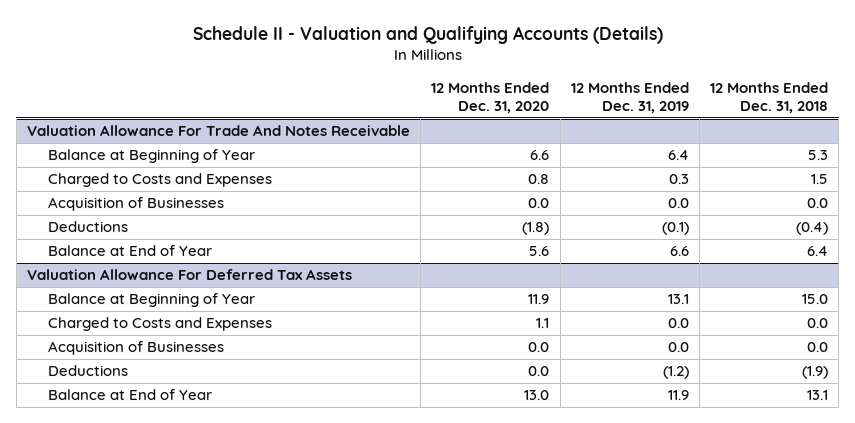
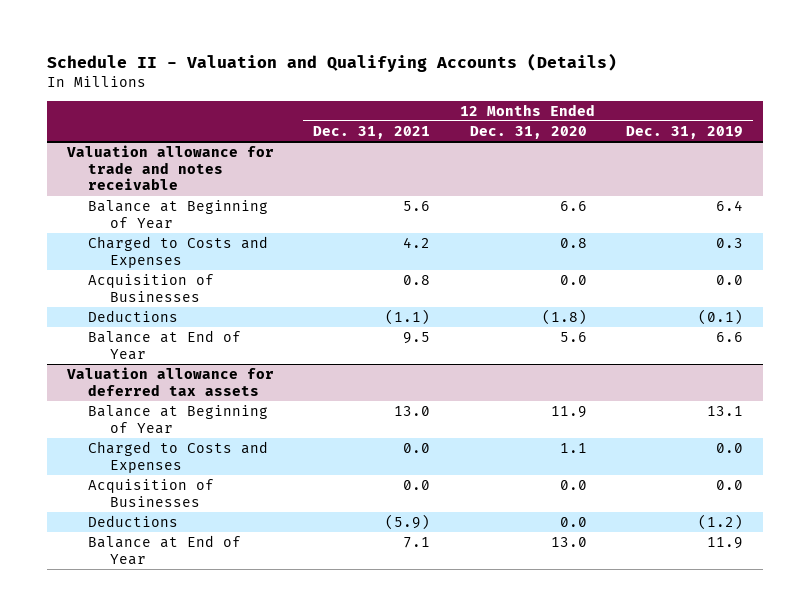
[710,81,829,114] 12 Months Ended Dec. 31, 2018 -> none
none -> [313,125,431,139] Dec. 31, 2021
[27,125,411,137] Valuation Allowance For Trade And Notes Receivable -> [66,144,274,191] Valuation allowance for trade and notes receivable
[27,269,353,281] Valuation Allowance For Deferred Tax Assets -> [66,366,274,396] Valuation allowance for deferred tax assets

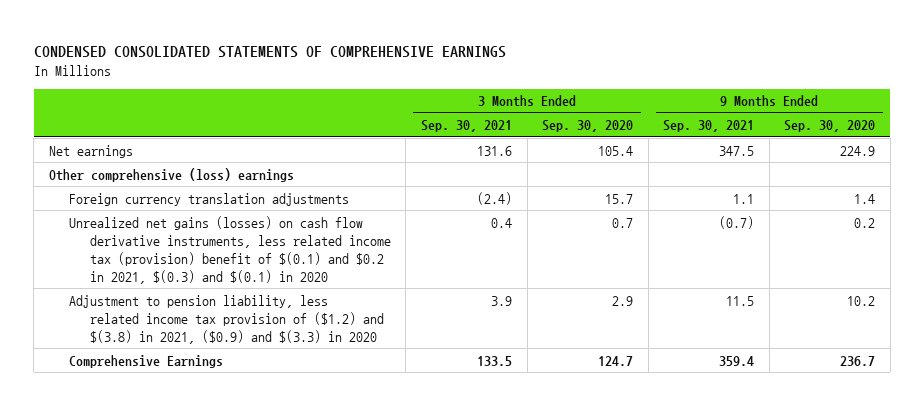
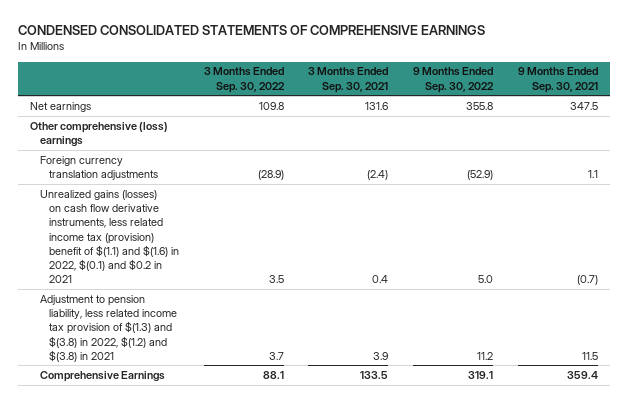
[542,120,634,133] Sep. 30, 2020 -> none
[784,120,876,133] Sep. 30, 2020 -> none
none -> [203,67,285,93] 3 Months Ended Sep. 30, 2022
none -> [412,67,494,93] 9 Months Ended Sep. 30, 2022
[69,215,391,284] Unrealized net gains (losses) on cash flow derivative instruments, less related income tax (provision) benefit of $(0.1) and $0.2 in 2021, $(0.3) and $(0.1) in 2020 -> [39,189,179,284] Unrealized gains (losses) on cash flow derivative instruments, less related income tax (provision) benefit of $(1.1) and $(1.6) in 2022, $(0.1) and $0.2 in 2021
[69,294,384,344] Adjustment to pension liability, less related income tax provision of ($1.2) and $(3.8) in 2021, ($0.9) and $(3.3) in 2020 -> [39,294,177,362] Adjustment to pension liability, less related income tax provision of $(1.3) and $(3.8) in 2022, $(1.2) and $(3.8) in 2021

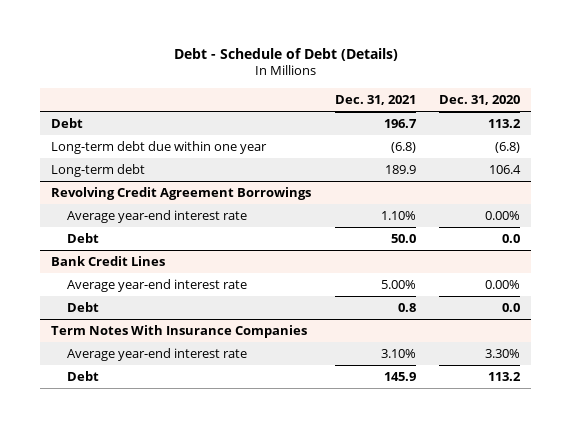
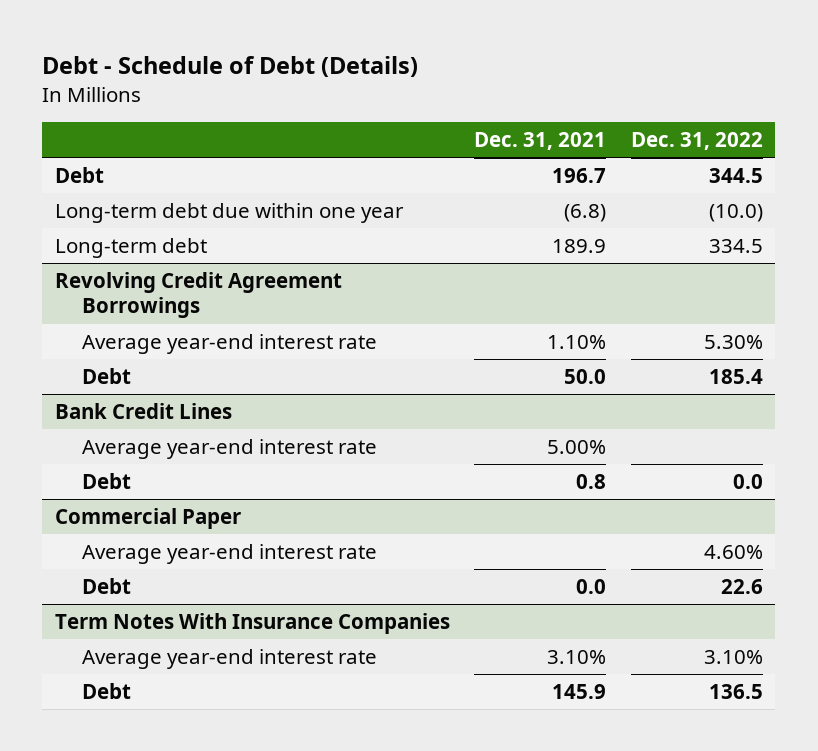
[438,94,520,105] Dec. 31, 2020 -> none
none -> [630,132,763,151] Dec. 31, 2022
none -> [54,507,241,529] Commercial Paper
none -> [81,543,377,564] Average year-end interest rate
none -> [81,577,131,594] Debt

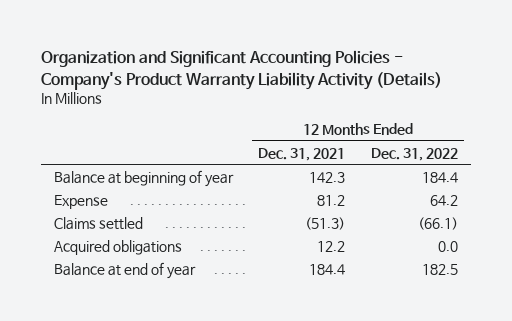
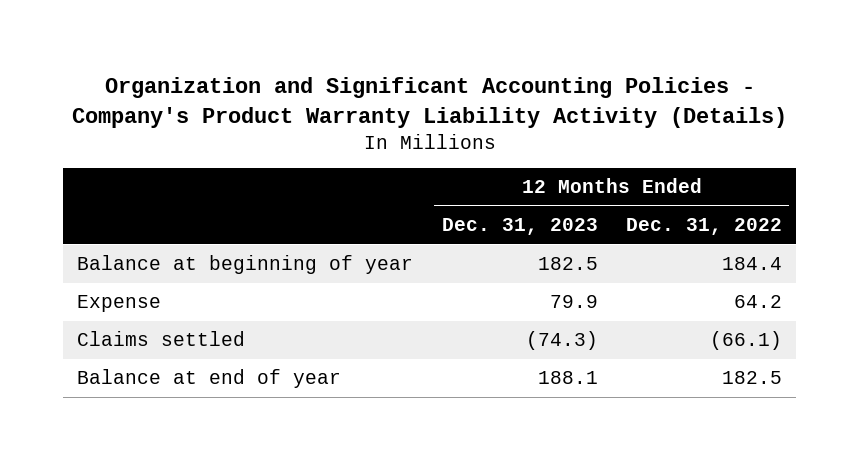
[258,147,346,161] Dec. 31, 2021 -> none
none -> [441,218,598,236] Dec. 31, 2023
[53,239,182,255] Acquired obligations -> none

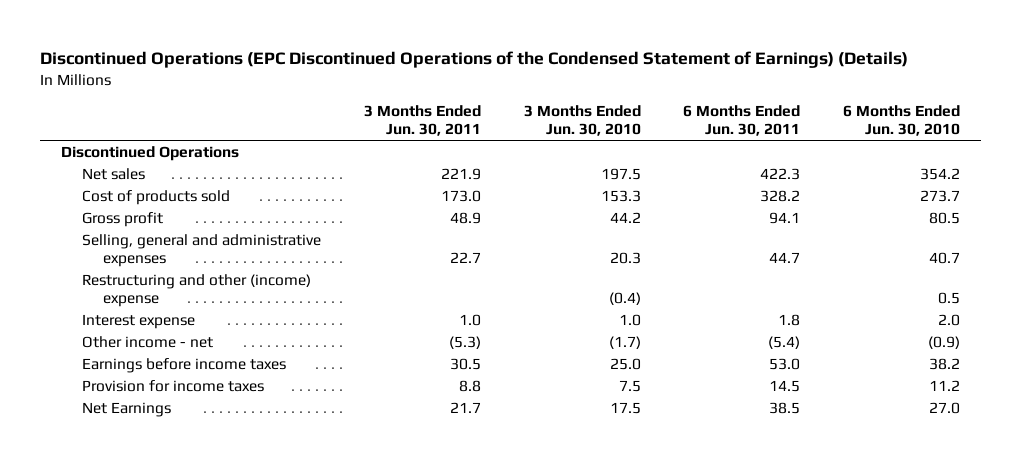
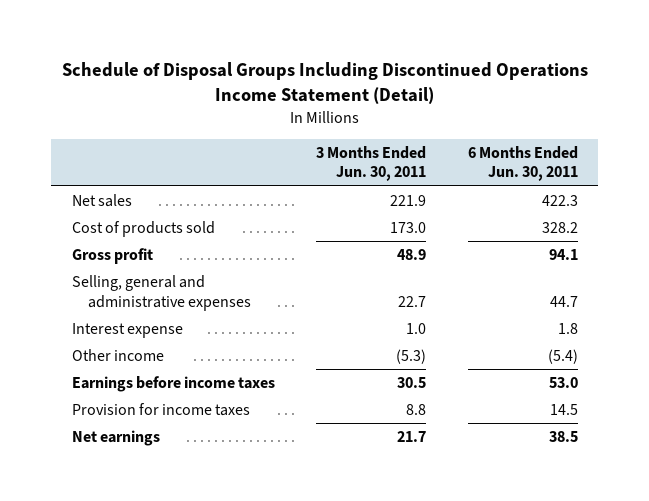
[40,50,909,68] Discontinued Operations (EPC Discontinued Operations of the Condensed Statement of Earnings) (Details) -> [61,61,588,104] Schedule of Disposal Groups Including Discontinued Operations Income Statement (Detail)
[523,105,641,137] 3 Months Ended Jun. 30, 2010 -> none
[843,105,961,137] 6 Months Ended Jun. 30, 2010 -> none
[61,146,240,162] Discontinued Operations -> none
[82,274,312,308] Restructuring and other (income) expense -> none
[82,336,214,349] Other income - net -> [71,349,164,362] Other income
[82,402,172,418] Net Earnings -> [71,430,160,447] Net earnings

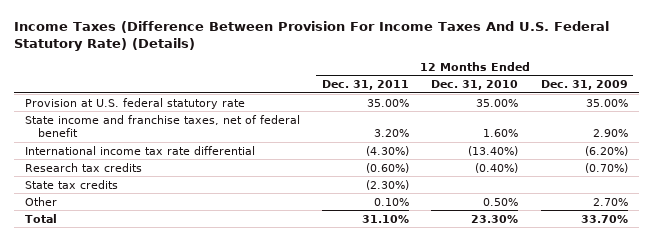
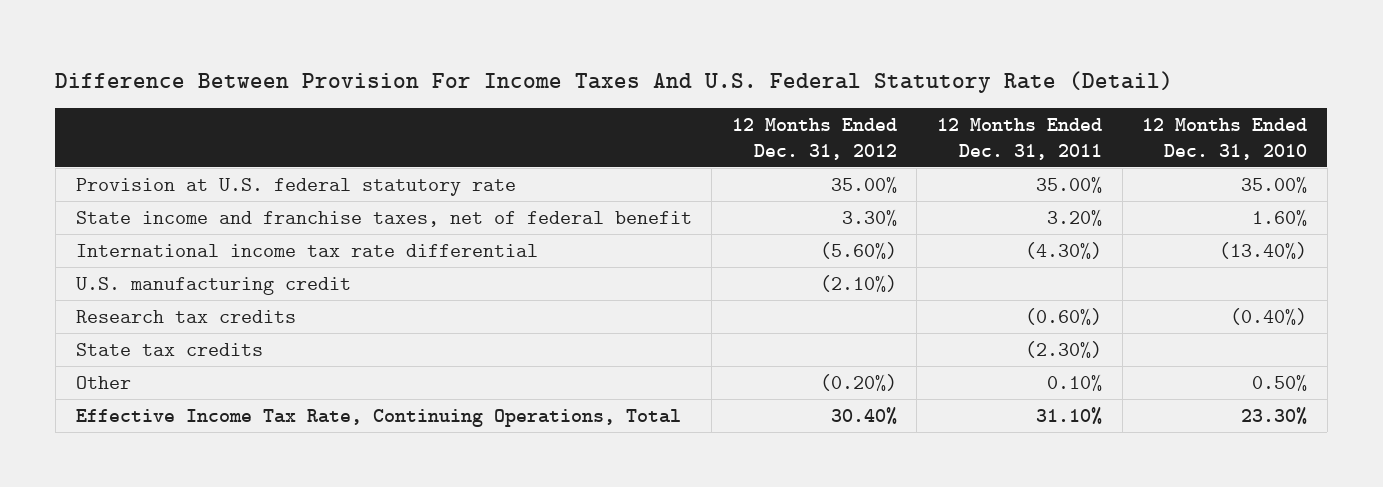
[13,20,609,51] Income Taxes (Difference Between Provision For Income Taxes And U.S. Federal Statutory Rate) (Details) -> [55,70,1174,93] Difference Between Provision For Income Taxes And U.S. Federal Statutory Rate (Detail)
[540,80,628,91] Dec. 31, 2009 -> none
none -> [731,117,897,160] 12 Months Ended Dec. 31, 2012
none -> [75,276,351,295] U.S. manufacturing credit
[24,213,57,223] Total -> [75,408,681,427] Effective Income Tax Rate, Continuing Operations, Total

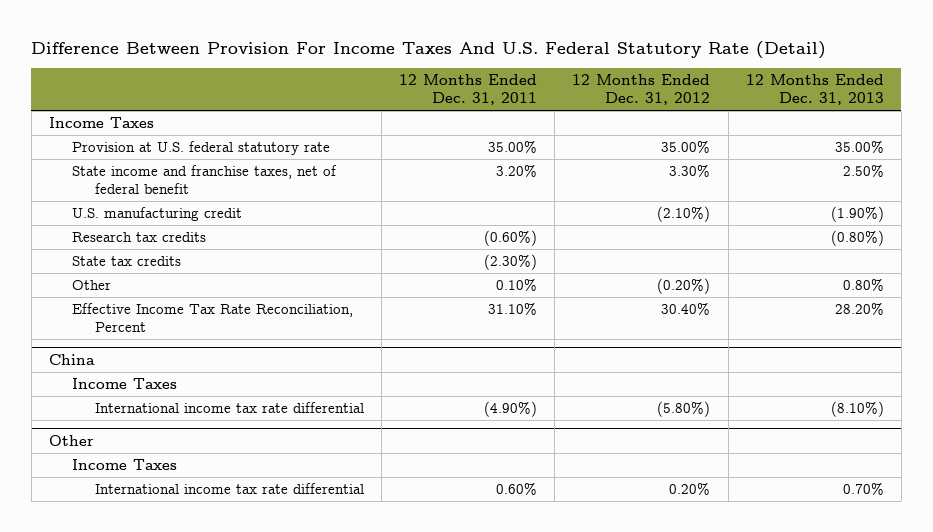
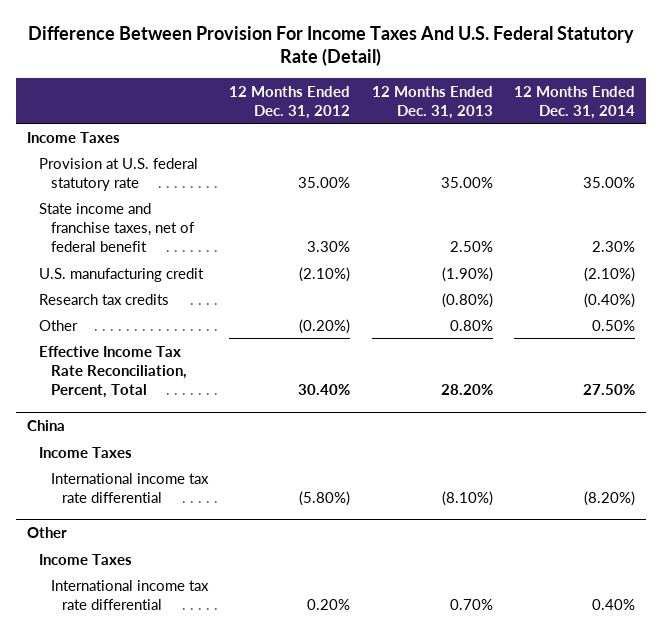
[399,74,538,106] 12 Months Ended Dec. 31, 2011 -> none
none -> [514,85,636,119] 12 Months Ended Dec. 31, 2014
[71,256,181,267] State tax credits -> none
[71,303,353,333] Effective Income Tax Rate Reconciliation, Percent -> [38,345,187,398] Effective Income Tax Rate Reconciliation, Percent, Total

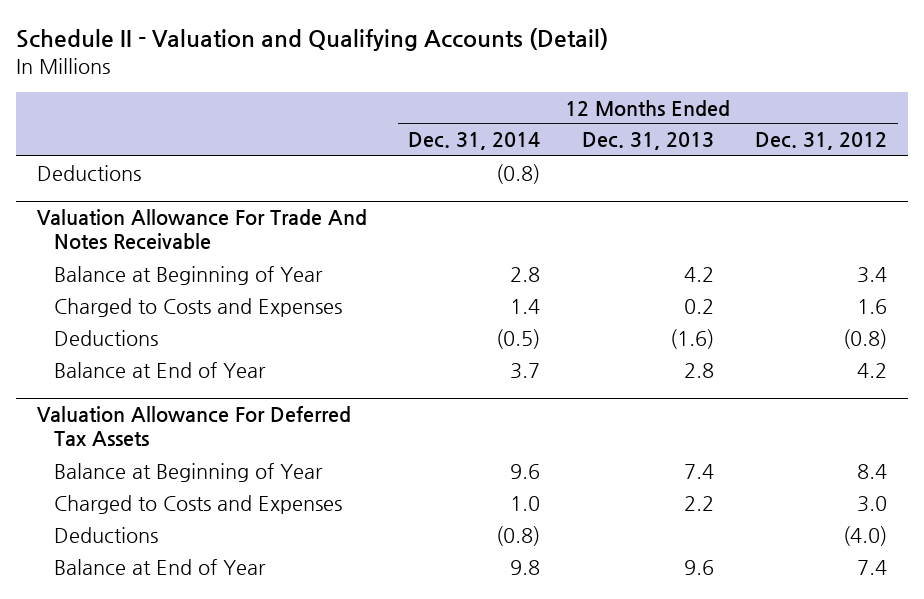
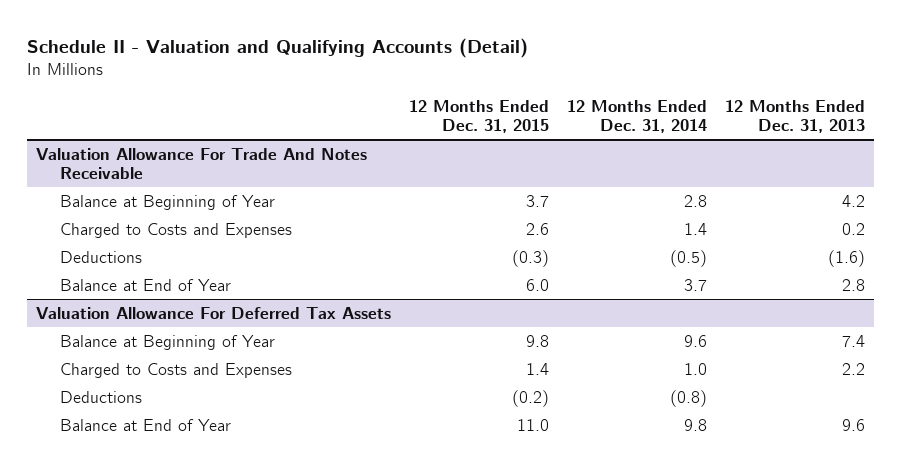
[755,132,888,151] Dec. 31, 2012 -> none
none -> [409,99,550,134] 12 Months Ended Dec. 31, 2015
[36,164,141,181] Deductions -> none

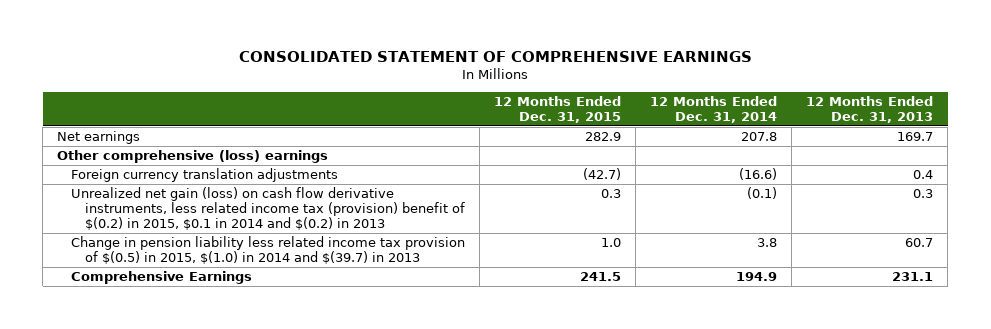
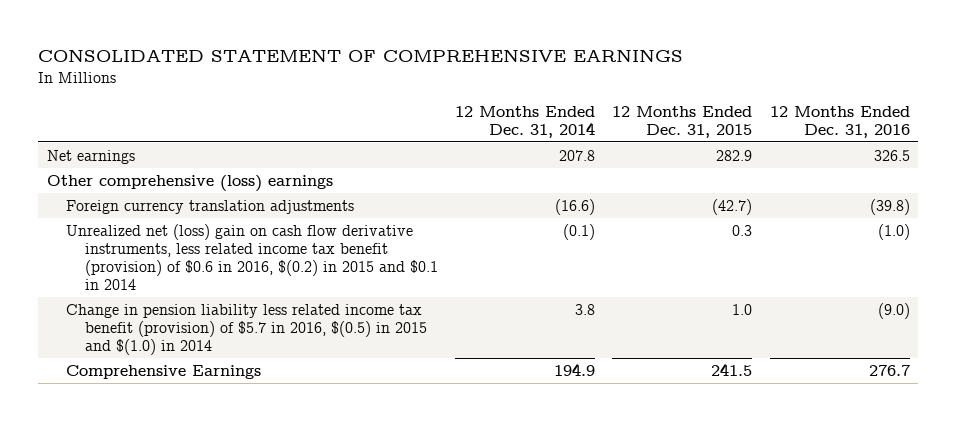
[806,95,934,123] 12 Months Ended Dec. 31, 2013 -> none
none -> [769,105,910,138] 12 Months Ended Dec. 31, 2016
[71,186,466,231] Unrealized net gain (loss) on cash flow derivative instruments, less related income tax (provision) benefit of $(0.2) in 2015, $0.1 in 2014 and $(0.2) in 2013 -> [66,223,439,290] Unrealized net (loss) gain on cash flow derivative instruments, less related income tax benefit (provision) of $0.6 in 2016, $(0.2) in 2015 and $0.1 in 2014
[71,235,466,265] Change in pension liability less related income tax provision of $(0.5) in 2015, $(1.0) in 2014 and $(39.7) in 2013 -> [66,303,428,355] Change in pension liability less related income tax benefit (provision) of $5.7 in 2016, $(0.5) in 2015 and $(1.0) in 2014

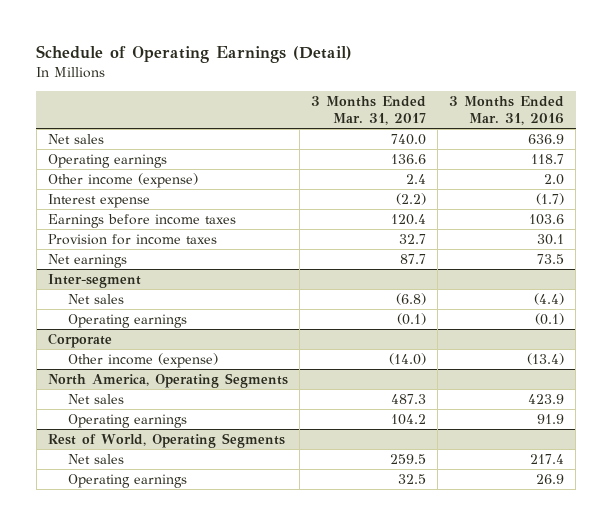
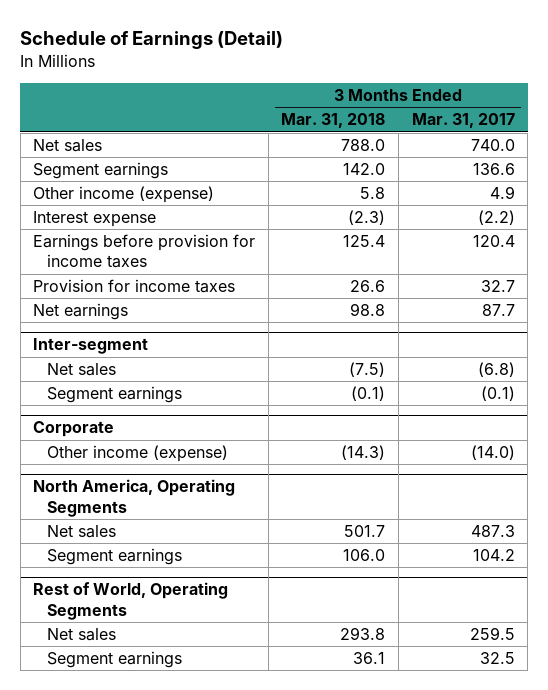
[36,45,353,64] Schedule of Operating Earnings (Detail) -> [20,31,284,50] Schedule of Earnings (Detail)
[449,96,565,125] 3 Months Ended Mar. 31, 2016 -> none
none -> [281,113,386,129] Mar. 31, 2018
[47,153,167,168] Operating earnings -> [33,162,169,180] Segment earnings
[405,173,426,184] 2.4 -> [489,186,515,200] 4.9
[47,213,236,228] Earnings before income taxes -> [33,234,256,269] Earnings before provision for income taxes
[67,313,187,328] Operating earnings -> [47,386,183,404] Segment earnings
[67,413,187,428] Operating earnings -> [47,548,183,566] Segment earnings
[67,473,187,488] Operating earnings -> [47,651,183,669] Segment earnings

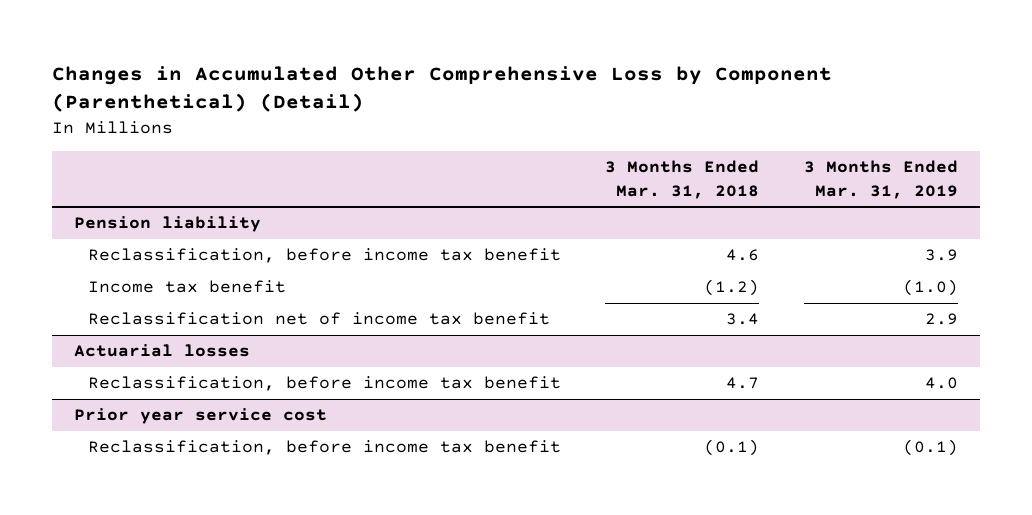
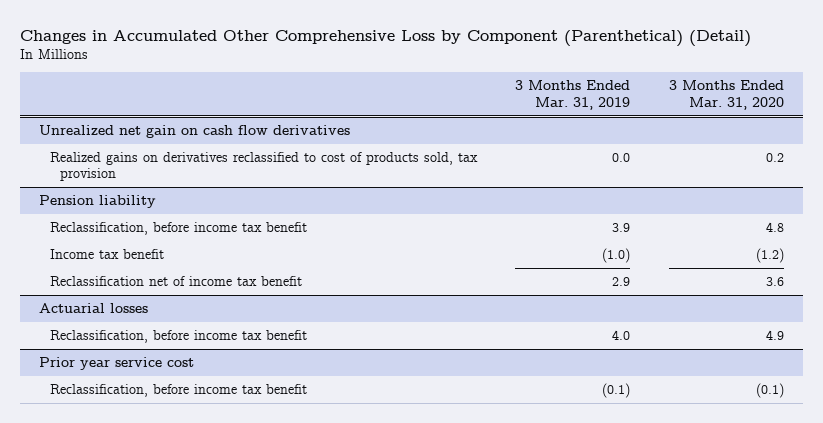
[605,160,760,199] 3 Months Ended Mar. 31, 2018 -> none
none -> [668,80,784,110] 3 Months Ended Mar. 31, 2020
none -> [39,125,351,139] Unrealized net gain on cash flow derivatives
none -> [49,152,478,182] Realized gains on derivatives reclassified to cost of products sold, tax provision

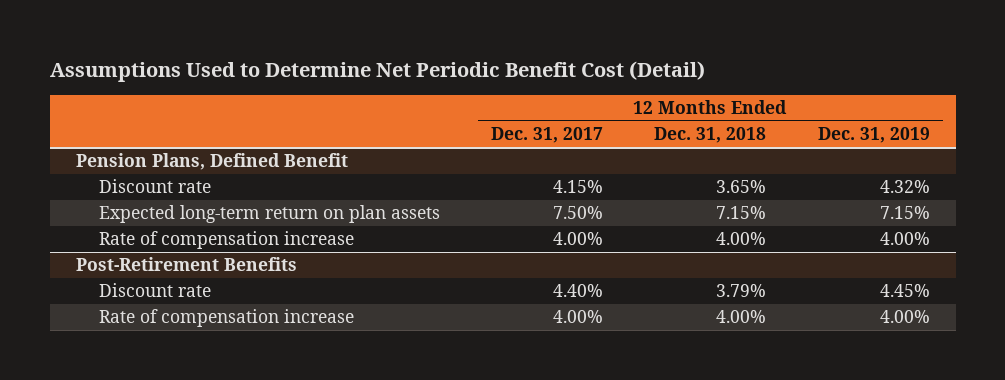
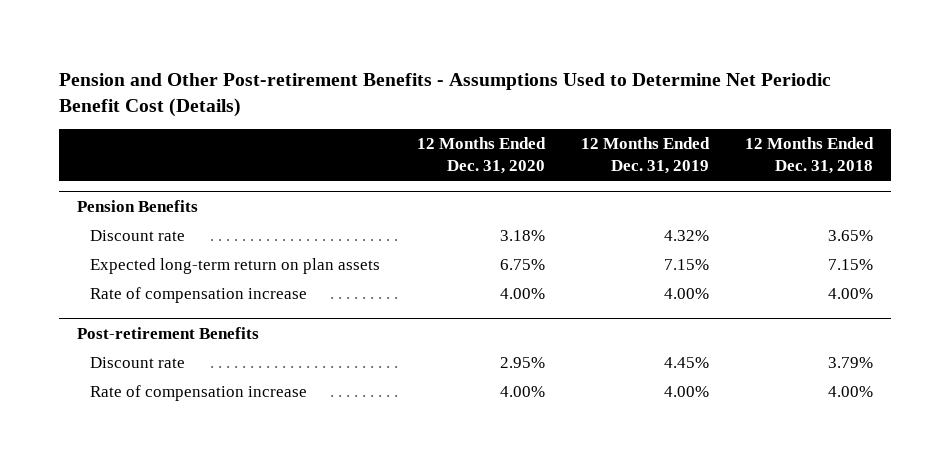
[49,61,705,83] Assumptions Used to Determine Net Periodic Benefit Cost (Detail) -> [59,72,832,117] Pension and Other Post-retirement Benefits - Assumptions Used to Determine Net Periodic Benefit Cost (Details)
[491,127,604,144] Dec. 31, 2017 -> none
none -> [416,137,546,175] 12 Months Ended Dec. 31, 2020
[75,153,348,171] Pension Plans, Defined Benefit -> [77,200,199,213] Pension Benefits
[75,257,297,272] Post-Retirement Benefits -> [77,327,260,340] Post-retirement Benefits

